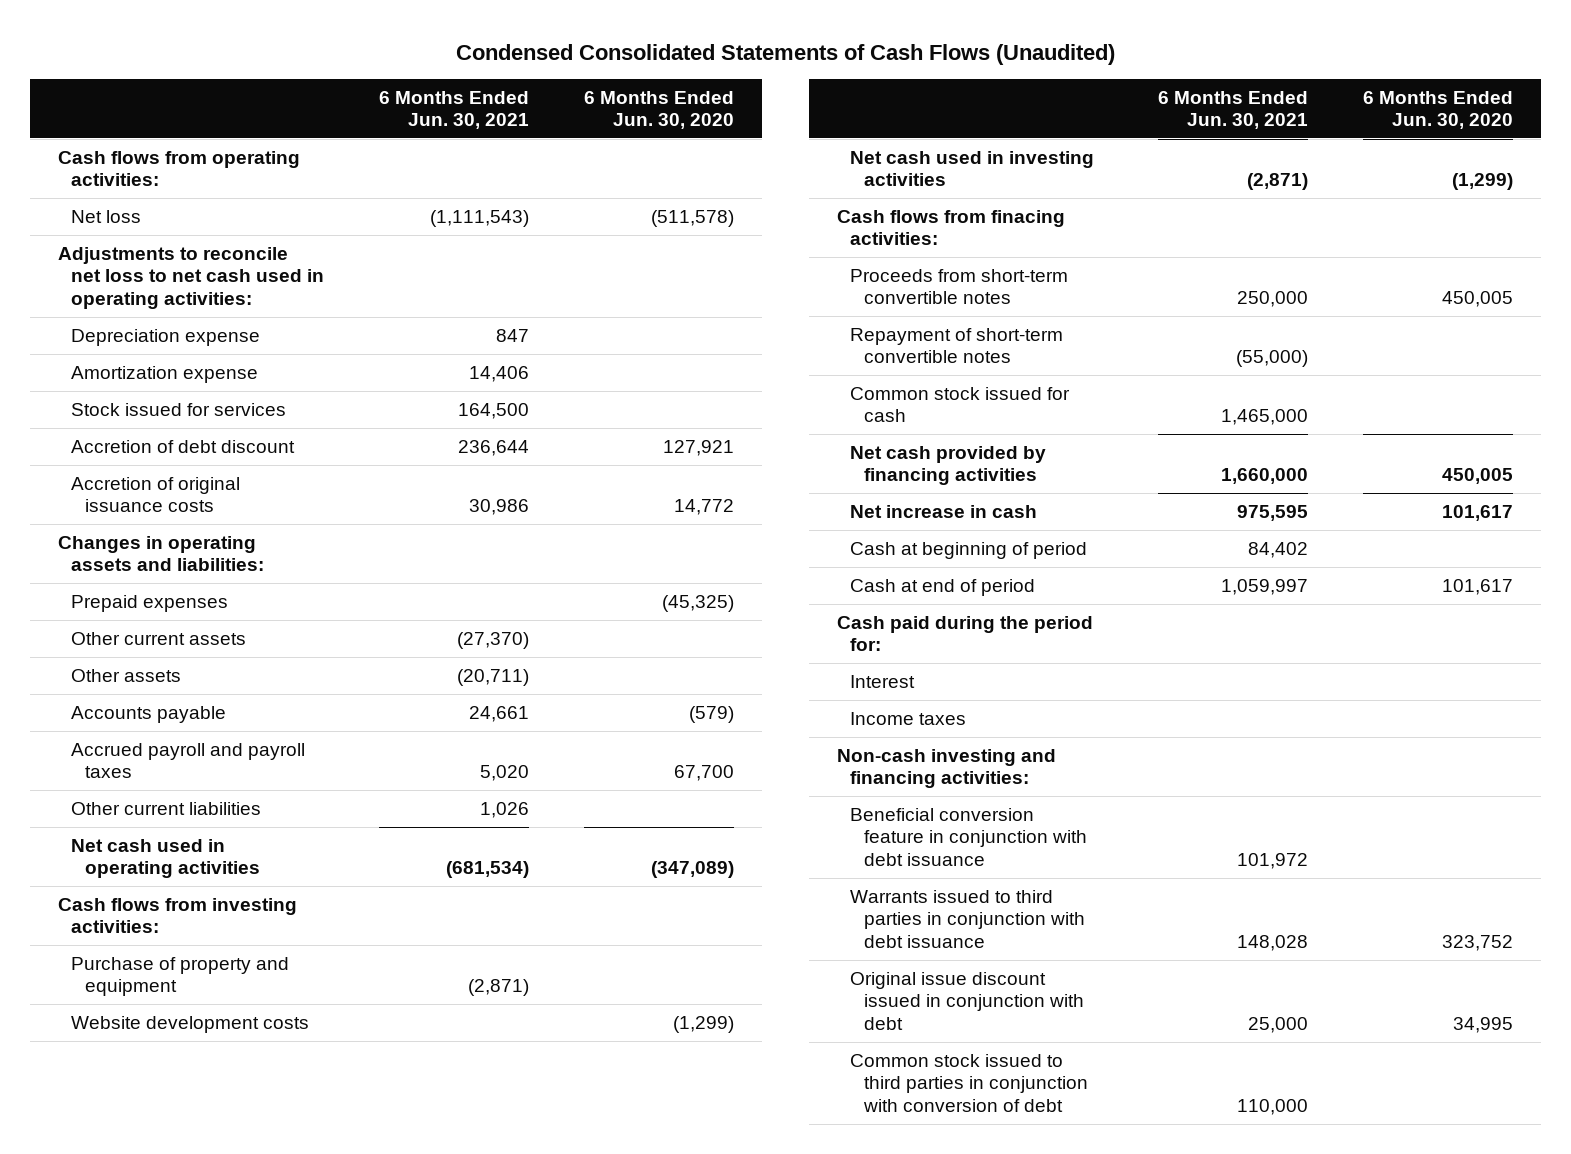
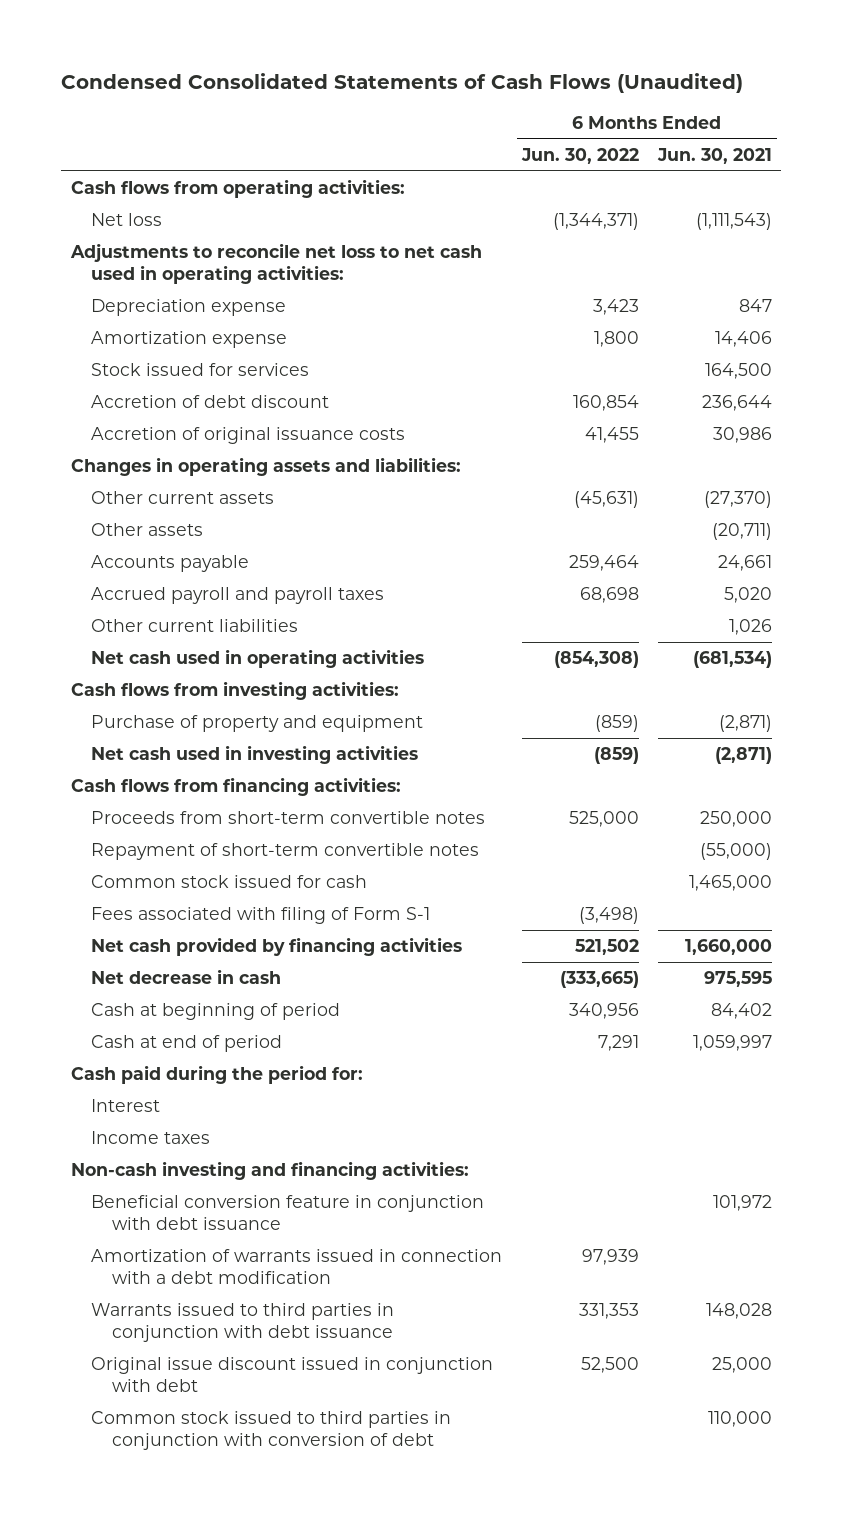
[584,90,735,130] 6 Months Ended Jun. 30, 2020 -> none
none -> [520,147,639,164] Jun. 30, 2022
[71,594,229,612] Prepaid expenses -> none
[71,1015,310,1033] Website development costs -> none
[836,209,1065,246] Cash flows from finacing activities: -> [70,777,401,797] Cash flows from financing activities:
none -> [91,907,431,925] Fees associated with filing of Form S-1
[850,504,1038,518] Net increase in cash -> [91,969,282,985] Net decrease in cash
none -> [91,1249,503,1284] Amortization of warrants issued in connection with a debt modification

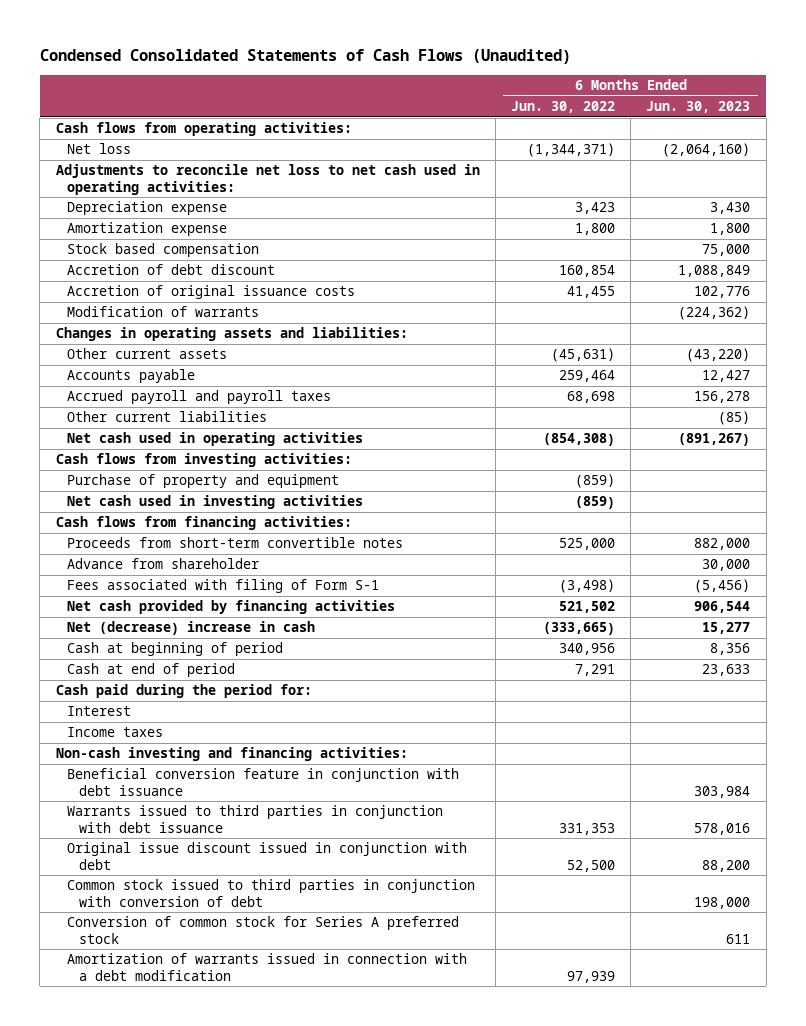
[656,147,772,164] Jun. 30, 2021 -> none
none -> [646,100,751,113] Jun. 30, 2023
[91,363,310,377] Stock issued for services -> none
none -> [67,243,260,258] Stock based compensation
none -> [67,306,260,318] Modification of warrants
[91,523,204,537] Other assets -> none
[91,843,480,861] Repayment of short-term convertible notes -> none
[91,875,368,889] Common stock issued for cash -> none
none -> [67,558,260,570] Advance from shareholder
[91,969,282,985] Net decrease in cash -> [67,621,316,636] Net (decrease) increase in cash
none -> [67,916,460,944] Conversion of common stock for Series A preferred stock
[91,1249,503,1284] Amortization of warrants issued in connection with a debt modification -> [67,953,468,981] Amortization of warrants issued in connection with a debt modification

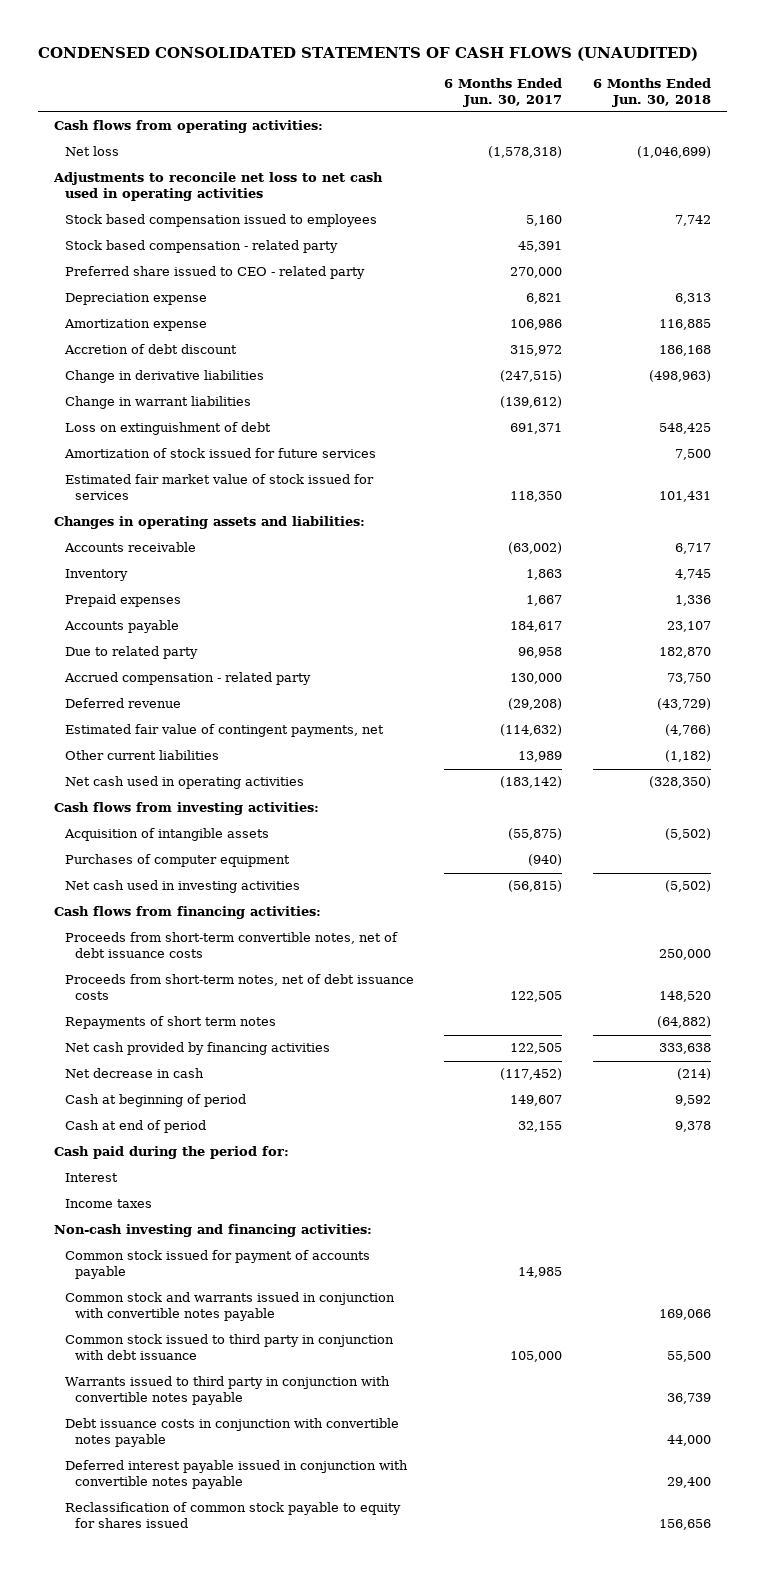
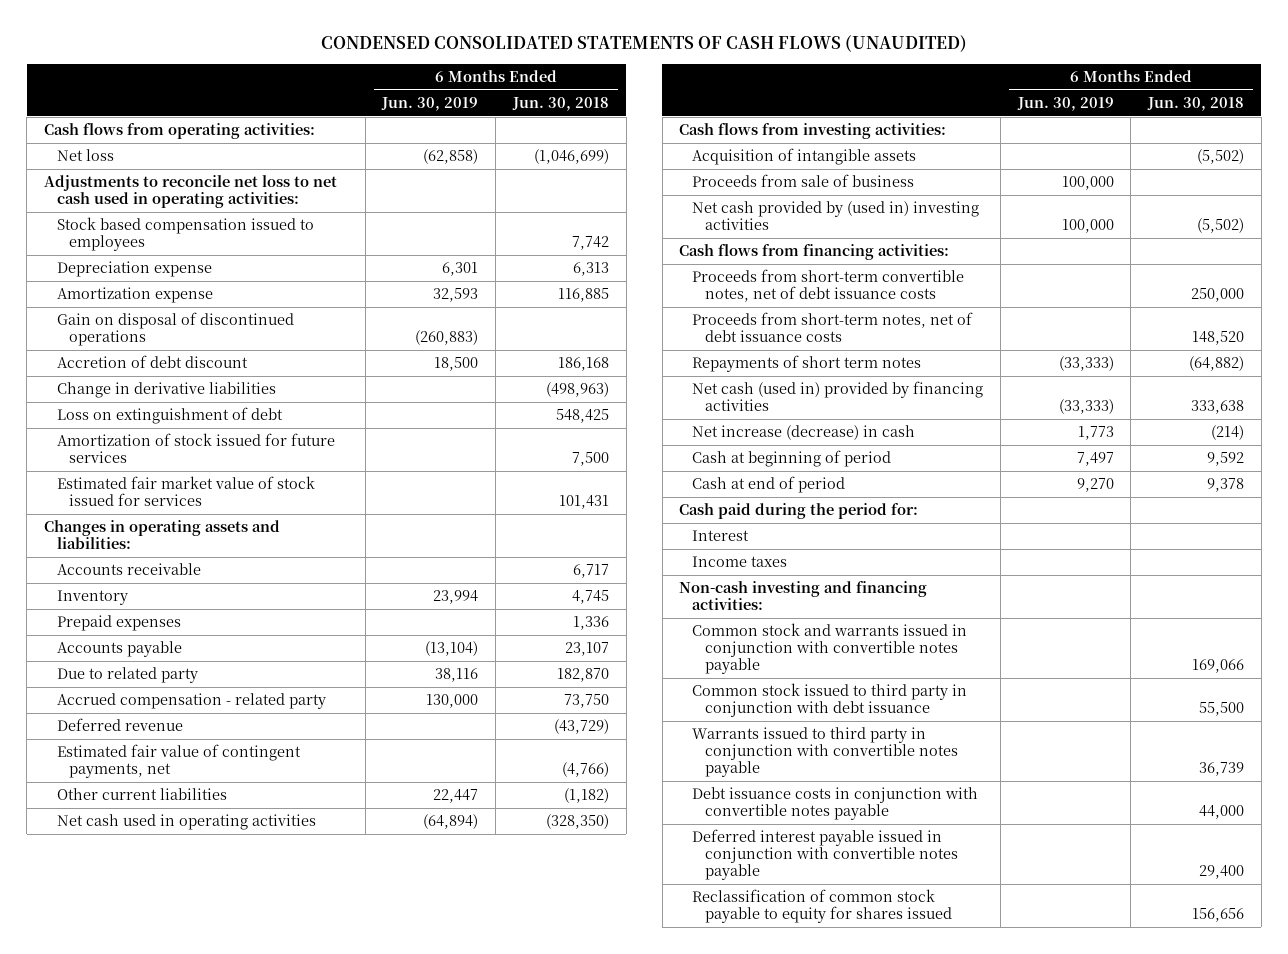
[444,77,563,107] 6 Months Ended Jun. 30, 2017 -> none
none -> [381,97,479,112] Jun. 30, 2019
[52,172,383,202] Adjustments to reconcile net loss to net cash used in operating activities -> [44,175,338,209] Adjustments to reconcile net loss to net cash used in operating activities:
[64,240,338,254] Stock based compensation - related party -> none
[64,266,365,280] Preferred share issued to CEO - related party -> none
none -> [56,312,294,347] Gain on disposal of discontinued operations
[64,396,251,410] Change in warrant liabilities -> none
[64,854,290,868] Purchases of computer equipment -> none
none -> [692,174,915,188] Proceeds from sale of business
[64,880,300,894] Net cash used in investing activities -> [692,201,980,231] Net cash provided by (used in) investing activities
[64,1042,330,1056] Net cash provided by financing activities -> [692,381,984,412] Net cash (used in) provided by financing activities
[64,1068,204,1079] Net decrease in cash -> [692,425,916,441] Net increase (decrease) in cash
[64,1250,370,1280] Common stock issued for payment of accounts payable -> none

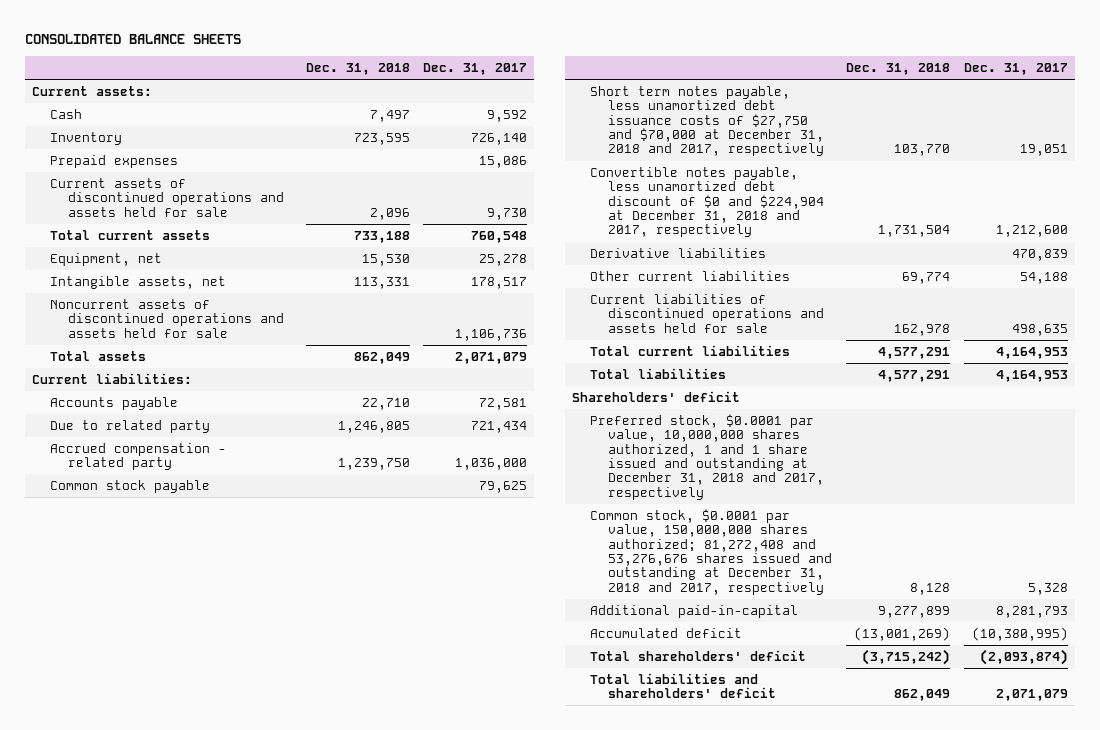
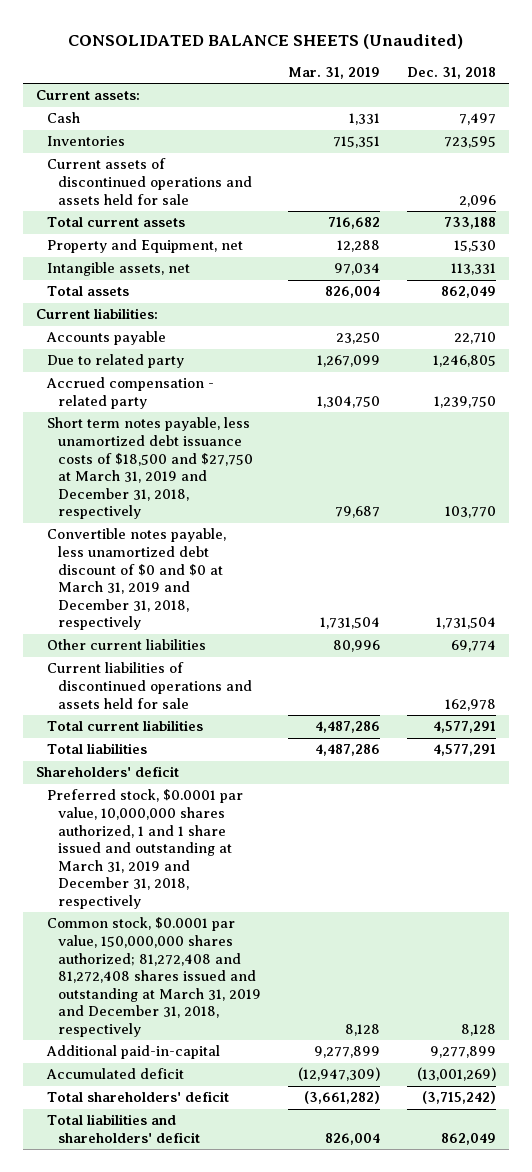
[24,33,241,44] CONSOLIDATED BALANCE SHEETS -> [68,33,464,49] CONSOLIDATED BALANCE SHEETS (Unaudited)
[423,62,528,75] Dec. 31, 2017 -> none
none -> [288,66,381,79] Mar. 31, 2019
[49,154,178,168] Prepaid expenses -> none
[49,131,122,145] Inventory -> [47,136,126,147] Inventories
[49,252,162,266] Equipment, net -> [47,239,244,254] Property and Equipment, net
[49,298,284,338] Noncurrent assets of discontinued operations and assets held for sale -> none
[49,479,210,493] Common stock payable -> none
[590,247,767,258] Derivative liabilities -> none
[590,85,825,157] Short term notes payable, less unamortized debt issuance costs of $27,750 and $70,000 at December 31, 2018 and 2017, respectively -> [47,417,254,520] Short term notes payable, less unamortized debt issuance costs of $18,500 and $27,750 at March 31, 2019 and December 31, 2018, respectively
[590,166,825,238] Convertible notes payable, less unamortized debt discount of $0 and $224,904 at December 31, 2018 and 2017, respectively -> [47,528,227,631] Convertible notes payable, less unamortized debt discount of $0 and $0 at March 31, 2019 and December 31, 2018, respectively
[590,413,825,500] Preferred stock, $0.0001 par value, 10,000,000 shares authorized, 1 and 1 share issued and outstanding at December 31, 2018 and 2017, respectively -> [47,789,244,909] Preferred stock, $0.0001 par value, 10,000,000 shares authorized, 1 and 1 share issued and outstanding at March 31, 2019 and December 31, 2018, respectively
[590,508,833,595] Common stock, $0.0001 par value, 150,000,000 shares authorized; 81,272,408 and 53,276,676 shares issued and outstanding at December 31, 2018 and 2017, respectively -> [47,917,262,1037] Common stock, $0.0001 par value, 150,000,000 shares authorized; 81,272,408 and 81,272,408 shares issued and outstanding at March 31, 2019 and December 31, 2018, respectively

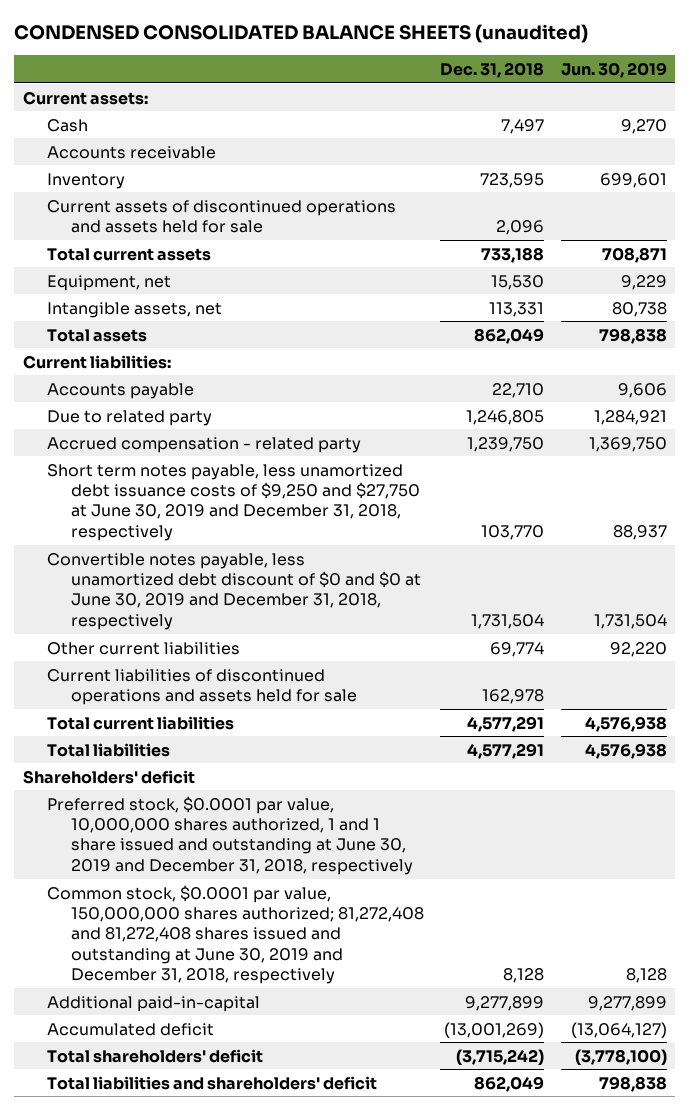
[68,33,464,49] CONSOLIDATED BALANCE SHEETS (Unaudited) -> [14,24,589,44] CONDENSED CONSOLIDATED BALANCE SHEETS (unaudited)
[288,66,381,79] Mar. 31, 2019 -> none
none -> [560,61,667,78] Jun. 30, 2019
none -> [46,145,216,159] Accounts receivable
[47,136,126,147] Inventories -> [46,172,125,189] Inventory
[47,239,244,254] Property and Equipment, net -> [46,274,171,291] Equipment, net
[47,417,254,520] Short term notes payable, less unamortized debt issuance costs of $18,500 and $27,750 at March 31, 2019 and December 31, 2018, respectively -> [46,463,420,541] Short term notes payable, less unamortized debt issuance costs of $9,250 and $27,750 at June 30, 2019 and December 31, 2018, respectively
[47,528,227,631] Convertible notes payable, less unamortized debt discount of $0 and $0 at March 31, 2019 and December 31, 2018, respectively -> [46,552,421,630] Convertible notes payable, less unamortized debt discount of $0 and $0 at June 30, 2019 and December 31, 2018, respectively
[47,789,244,909] Preferred stock, $0.0001 par value, 10,000,000 shares authorized, 1 and 1 share issued and outstanding at March 31, 2019 and December 31, 2018, respectively -> [46,795,413,875] Preferred stock, $0.0001 par value, 10,000,000 shares authorized, 1 and 1 share issued and outstanding at June 30, 2019 and December 31, 2018, respectively
[47,917,262,1037] Common stock, $0.0001 par value, 150,000,000 shares authorized; 81,272,408 and 81,272,408 shares issued and outstanding at March 31, 2019 and December 31, 2018, respectively -> [46,884,424,985] Common stock, $0.0001 par value, 150,000,000 shares authorized; 81,272,408 and 81,272,408 shares issued and outstanding at June 30, 2019 and December 31, 2018, respectively

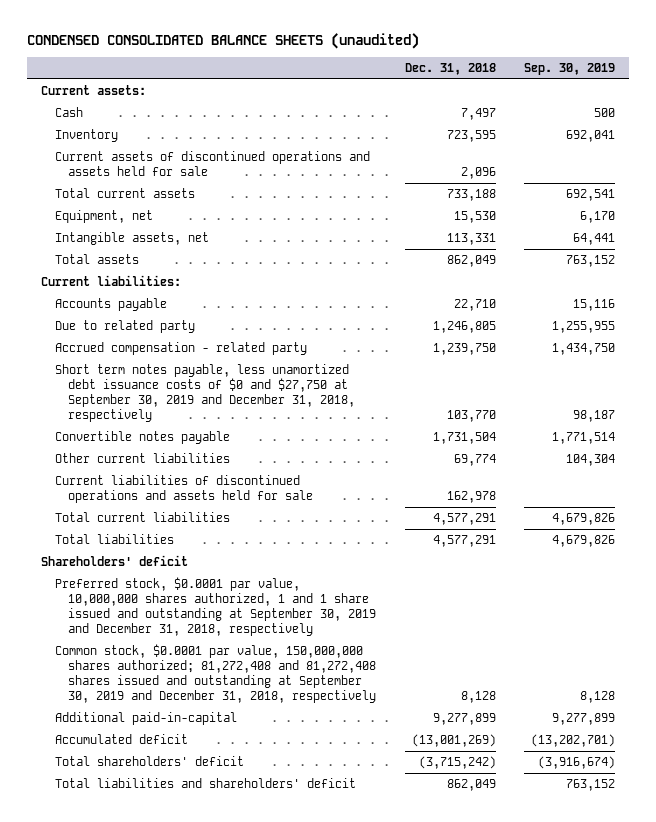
[560,61,667,78] Jun. 30, 2019 -> none
none -> [523,62,615,75] Sep. 30, 2019
[46,145,216,159] Accounts receivable -> none
[46,463,420,541] Short term notes payable, less unamortized debt issuance costs of $9,250 and $27,750 at June 30, 2019 and December 31, 2018, respectively -> [54,364,356,422] Short term notes payable, less unamortized debt issuance costs of $0 and $27,750 at September 30, 2019 and December 31, 2018, respectively
[46,552,421,630] Convertible notes payable, less unamortized debt discount of $0 and $0 at June 30, 2019 and December 31, 2018, respectively -> [54,431,230,445] Convertible notes payable
[46,795,413,875] Preferred stock, $0.0001 par value, 10,000,000 shares authorized, 1 and 1 share issued and outstanding at June 30, 2019 and December 31, 2018, respectively -> [54,577,377,636] Preferred stock, $0.0001 par value, 10,000,000 shares authorized, 1 and 1 share issued and outstanding at September 30, 2019 and December 31, 2018, respectively
[46,884,424,985] Common stock, $0.0001 par value, 150,000,000 shares authorized; 81,272,408 and 81,272,408 shares issued and outstanding at June 30, 2019 and December 31, 2018, respectively -> [54,644,377,703] Common stock, $0.0001 par value, 150,000,000 shares authorized; 81,272,408 and 81,272,408 shares issued and outstanding at September 30, 2019 and December 31, 2018, respectively

